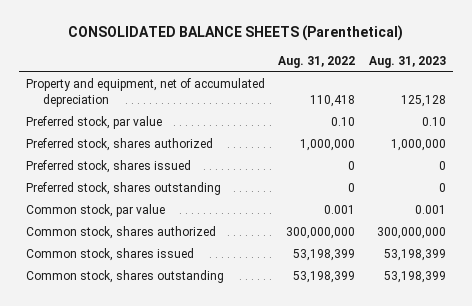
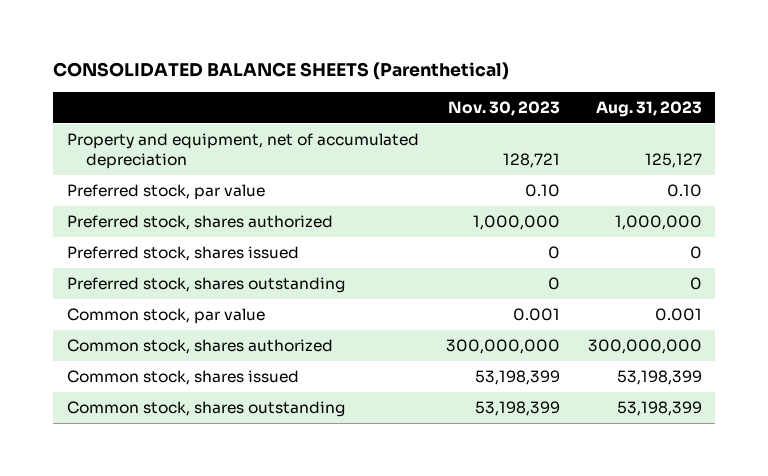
[278,55,356,68] Aug. 31, 2022 -> none
none -> [448,100,561,116] Nov. 30, 2023
[401,94,447,107] 125,128 -> [644,152,702,168] 125,127

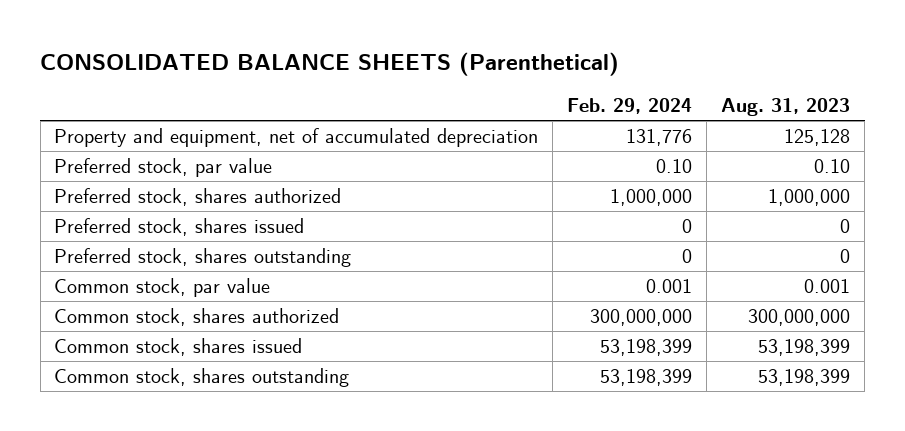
[448,100,561,116] Nov. 30, 2023 -> none
none -> [567,97,693,114] Feb. 29, 2024
[644,152,702,168] 125,127 -> [784,128,851,146] 125,128

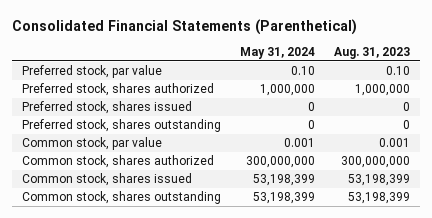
[40,52,620,77] CONSOLIDATED BALANCE SHEETS (Parenthetical) -> [12,18,358,35] Consolidated Financial Statements (Parenthetical)
[567,97,693,114] Feb. 29, 2024 -> none
none -> [239,46,315,59] May 31, 2024
[54,127,539,147] Property and equipment, net of accumulated depreciation -> none

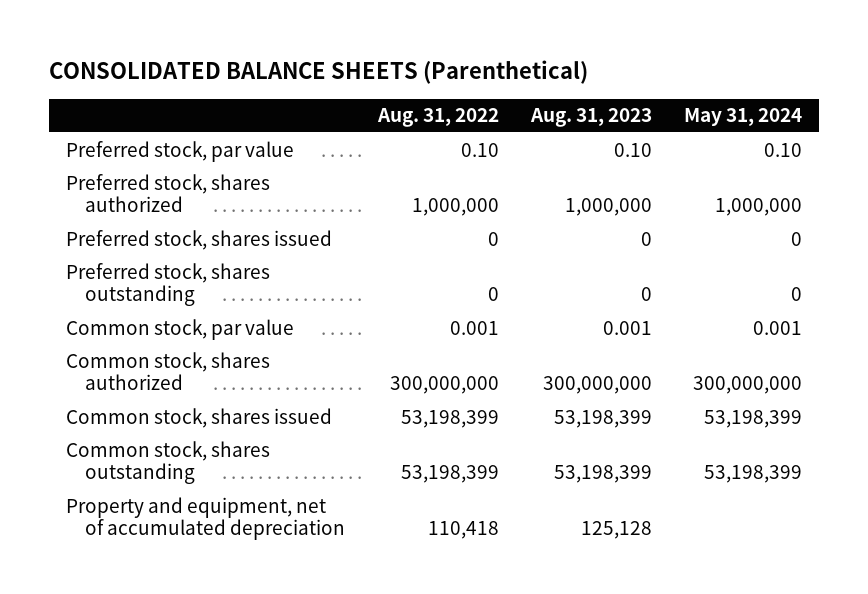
[12,18,358,35] Consolidated Financial Statements (Parenthetical) -> [49,60,589,85] CONSOLIDATED BALANCE SHEETS (Parenthetical)
none -> [376,108,499,128] Aug. 31, 2022
none -> [65,496,346,541] Property and equipment, net of accumulated depreciation

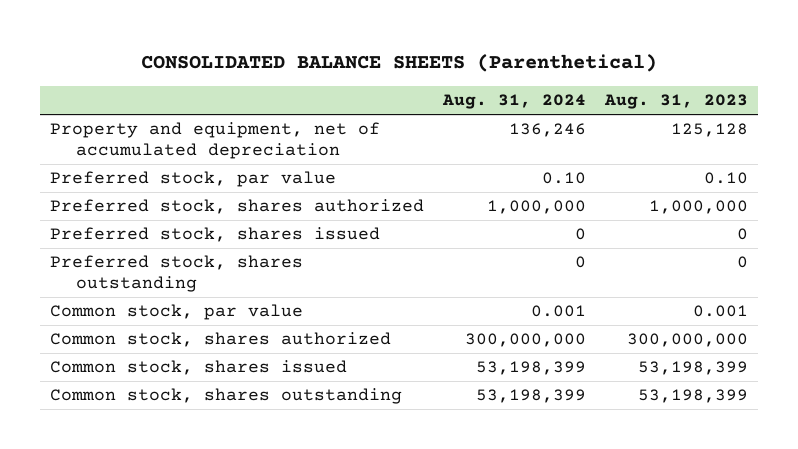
[376,108,499,128] Aug. 31, 2022 -> none
[684,108,803,127] May 31, 2024 -> none
none -> [442,94,587,110] Aug. 31, 2024
[65,496,346,541] Property and equipment, net of accumulated depreciation -> [49,122,380,160] Property and equipment, net of accumulated depreciation

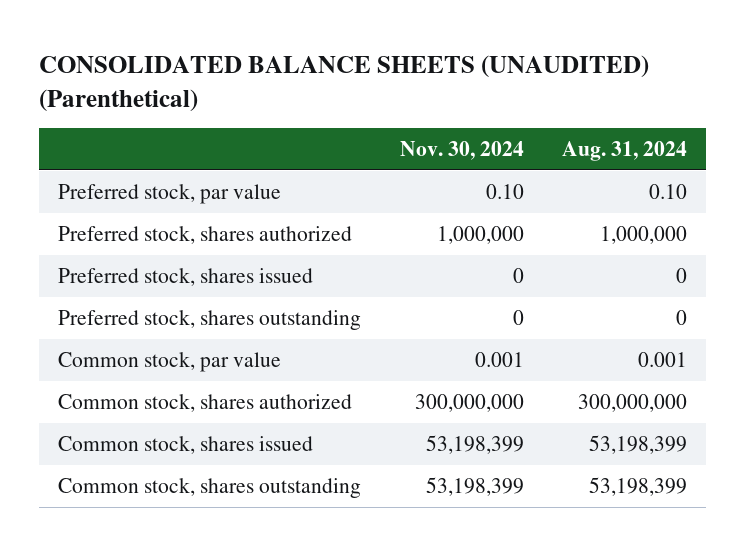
[141,54,658,73] CONSOLIDATED BALANCE SHEETS (Parenthetical) -> [39,54,650,112] CONSOLIDATED BALANCE SHEETS (UNAUDITED) (Parenthetical)
[604,94,749,110] Aug. 31, 2023 -> none
none -> [399,141,524,161] Nov. 30, 2024
[49,122,380,160] Property and equipment, net of accumulated depreciation -> none

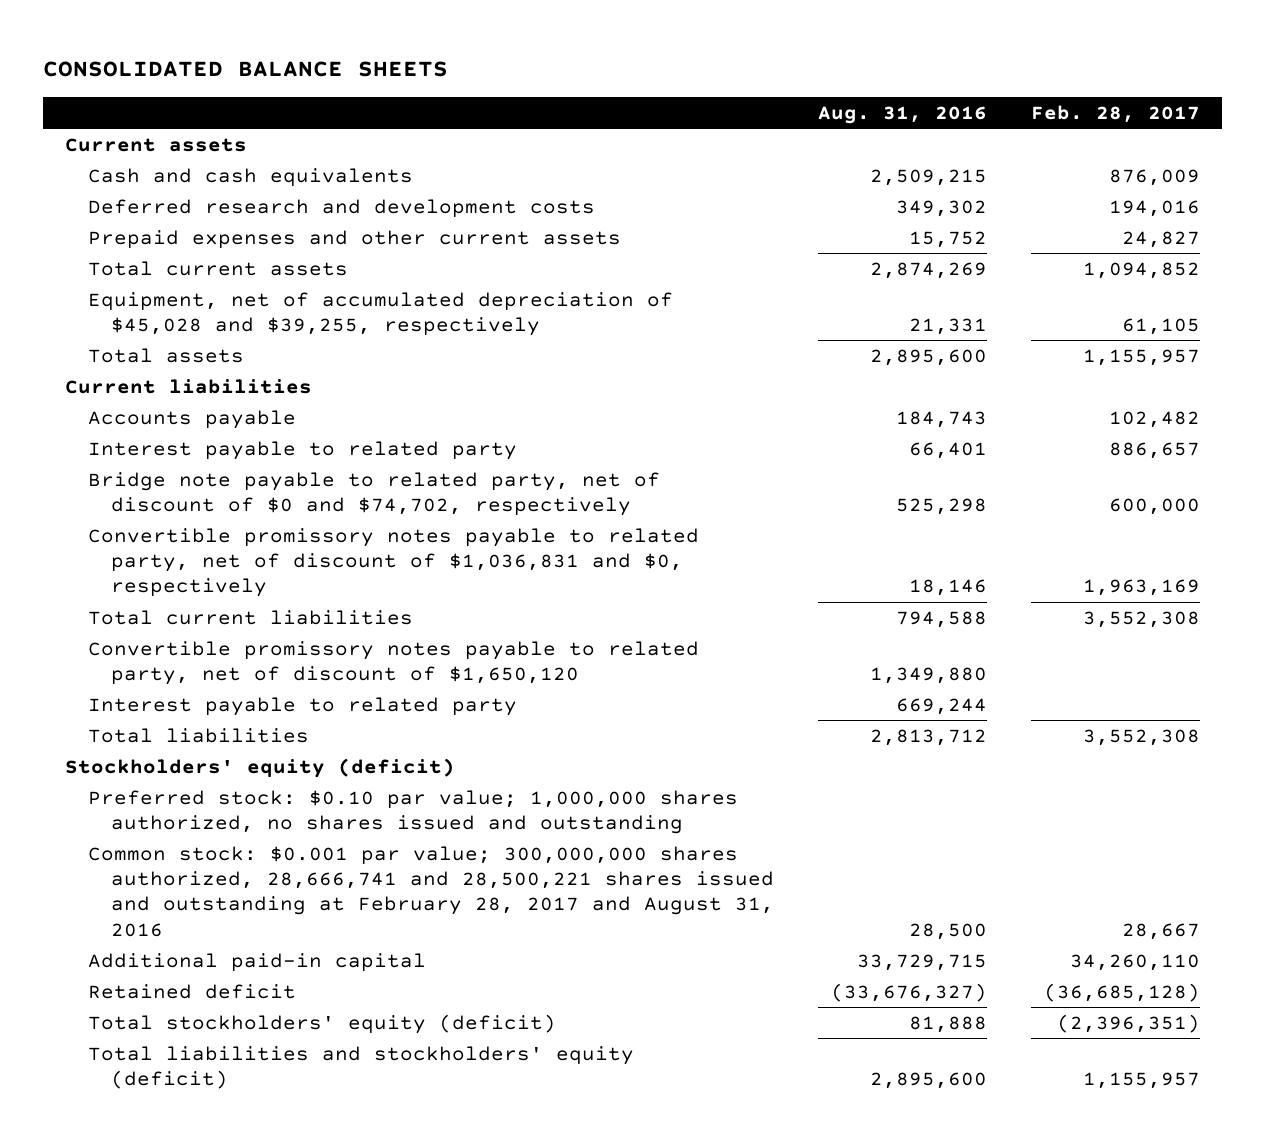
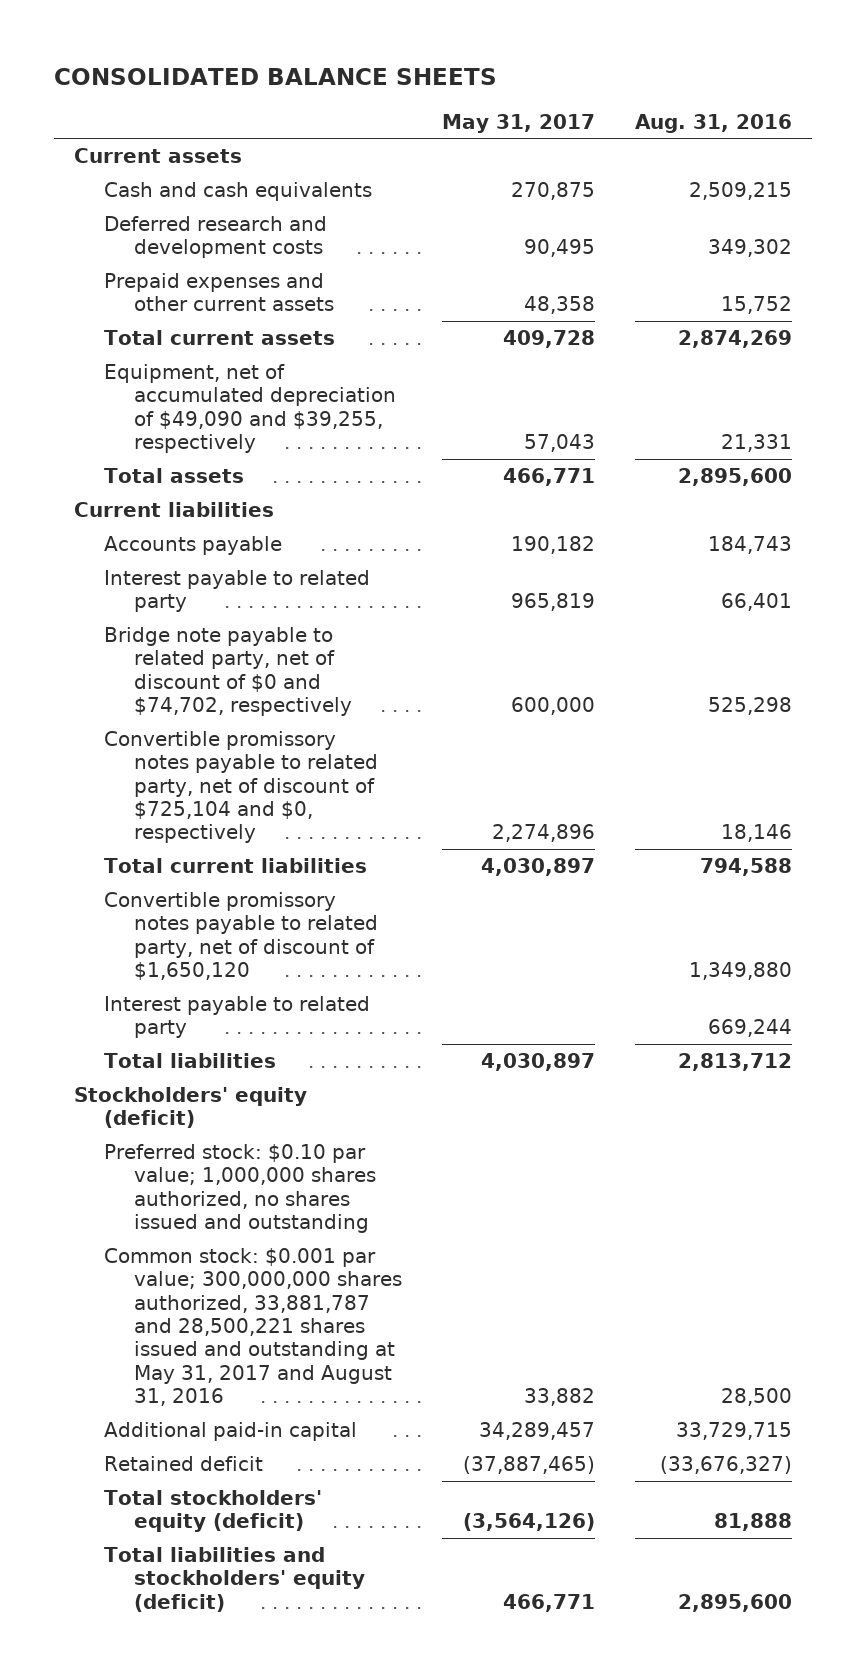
[1031,105,1201,124] Feb. 28, 2017 -> none
none -> [441,113,595,133] May 31, 2017
[88,291,674,337] Equipment, net of accumulated depreciation of $45,028 and $39,255, respectively -> [103,364,396,454] Equipment, net of accumulated depreciation of $49,090 and $39,255, respectively
[88,527,700,598] Convertible promissory notes payable to related party, net of discount of $1,036,831 and $0, respectively -> [103,731,378,844] Convertible promissory notes payable to related party, net of discount of $725,104 and $0, respectively
[88,845,775,937] Common stock: $0.001 par value; 300,000,000 shares authorized, 28,666,741 and 28,500,221 shares issued and outstanding at February 28, 2017 and August 31, 2016 -> [103,1248,402,1407] Common stock: $0.001 par value; 300,000,000 shares authorized, 33,881,787 and 28,500,221 shares issued and outstanding at May 31, 2017 and August 31, 2016

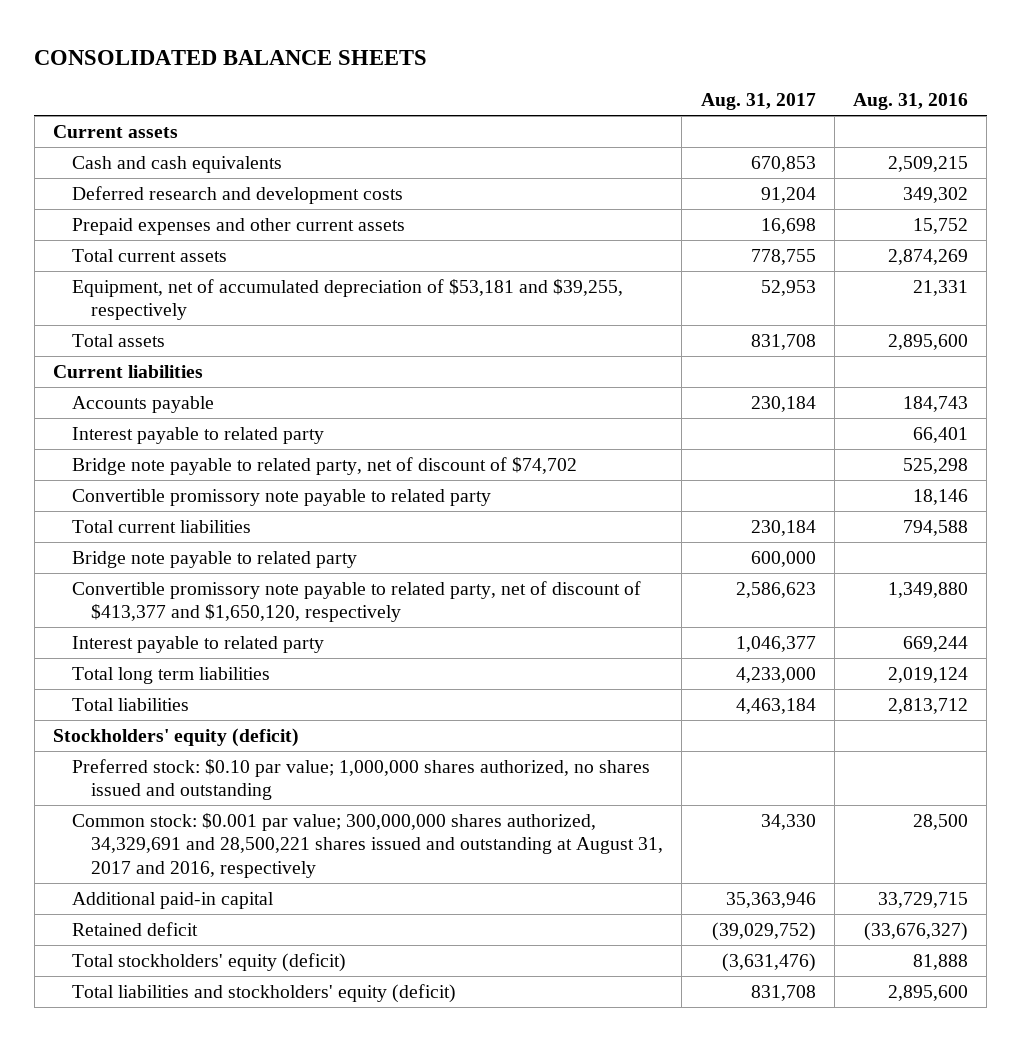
[441,113,595,133] May 31, 2017 -> none
none -> [700,93,816,111] Aug. 31, 2017
[103,364,396,454] Equipment, net of accumulated depreciation of $49,090 and $39,255, respectively -> [72,278,624,321] Equipment, net of accumulated depreciation of $53,181 and $39,255, respectively
[103,627,352,717] Bridge note payable to related party, net of discount of $0 and $74,702, respectively -> [72,456,578,475] Bridge note payable to related party, net of discount of $74,702
[103,731,378,844] Convertible promissory notes payable to related party, net of discount of $725,104 and $0, respectively -> [72,488,492,506] Convertible promissory note payable to related party
none -> [72,550,358,568] Bridge note payable to related party
[103,892,378,981] Convertible promissory notes payable to related party, net of discount of $1,650,120 -> [72,580,642,623] Convertible promissory note payable to related party, net of discount of $413,377 and $1,650,120, respectively
none -> [72,666,271,684] Total long term liabilities
[103,1248,402,1407] Common stock: $0.001 par value; 300,000,000 shares authorized, 33,881,787 and 28,500,221 shares issued and outstanding at May 31, 2017 and August 31, 2016 -> [72,812,664,878] Common stock: $0.001 par value; 300,000,000 shares authorized, 34,329,691 and 28,500,221 shares issued and outstanding at August 31, 2017 and 2016, respectively

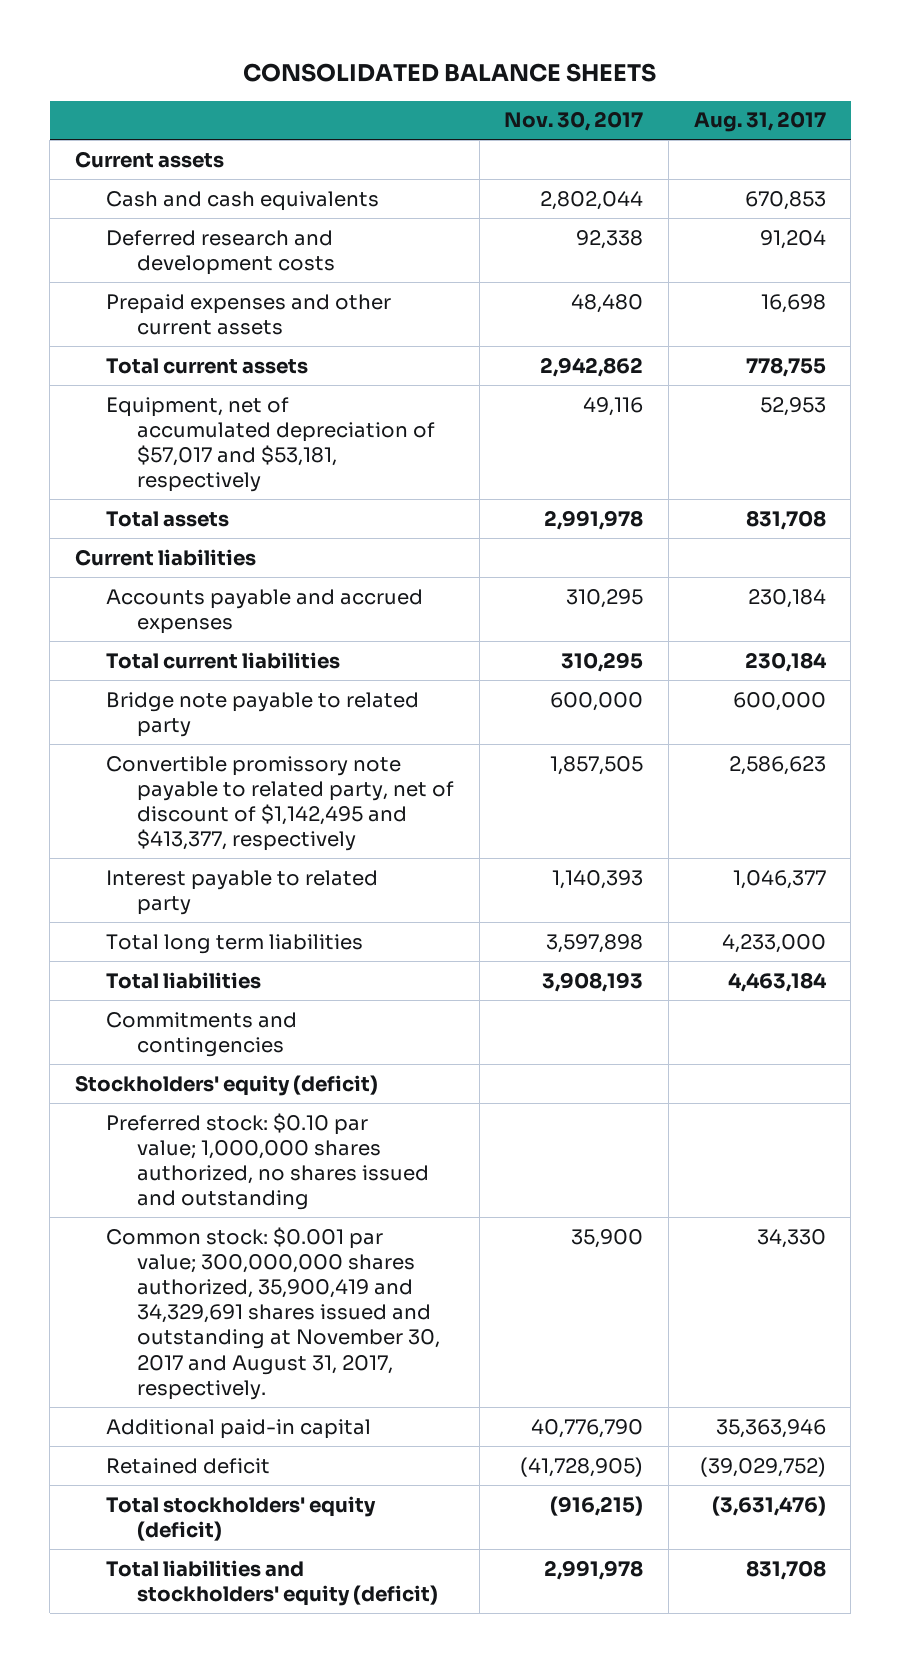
[853,93,969,111] Aug. 31, 2016 -> none
none -> [504,111,644,132] Nov. 30, 2017
[72,278,624,321] Equipment, net of accumulated depreciation of $53,181 and $39,255, respectively -> [105,396,436,493] Equipment, net of accumulated depreciation of $57,017 and $53,181, respectively
[72,426,325,444] Interest payable to related party -> none
[72,456,578,475] Bridge note payable to related party, net of discount of $74,702 -> none
[72,488,492,506] Convertible promissory note payable to related party -> none
[72,395,215,413] Accounts payable -> [105,588,423,634] Accounts payable and accrued expenses
[72,580,642,623] Convertible promissory note payable to related party, net of discount of $413,377 and $1,650,120, respectively -> [105,755,455,852] Convertible promissory note payable to related party, net of discount of $1,142,495 and $413,377, respectively
none -> [105,1011,297,1057] Commitments and contingencies
[72,812,664,878] Common stock: $0.001 par value; 300,000,000 shares authorized, 34,329,691 and 28,500,221 shares issued and outstanding at August 31, 2017 and 2016, respectively -> [105,1226,441,1400] Common stock: $0.001 par value; 300,000,000 shares authorized, 35,900,419 and 34,329,691 shares issued and outstanding at November 30, 2017 and August 31, 2017, respectively.

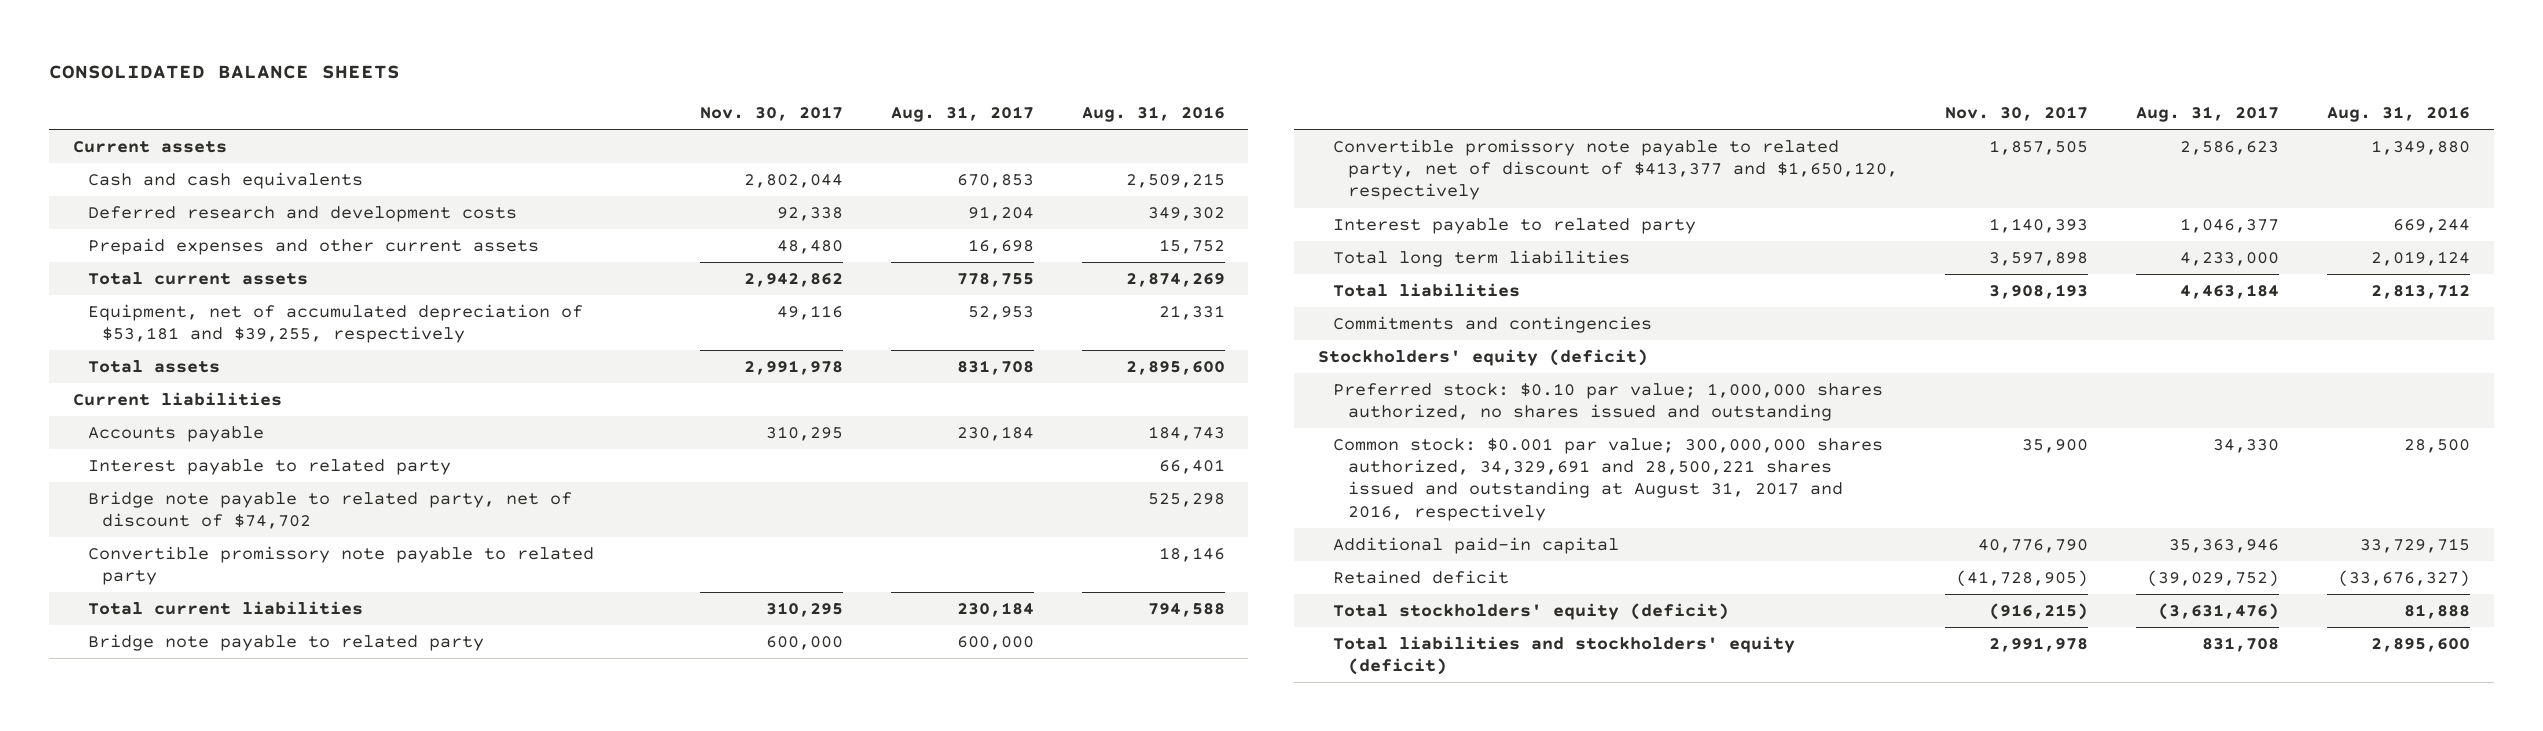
none -> [1081,105,1225,122] Aug. 31, 2016
[105,396,436,493] Equipment, net of accumulated depreciation of $57,017 and $53,181, respectively -> [87,303,583,344] Equipment, net of accumulated depreciation of $53,181 and $39,255, respectively
[105,588,423,634] Accounts payable and accrued expenses -> [87,425,264,442] Accounts payable
none -> [87,458,451,475] Interest payable to related party
none -> [87,490,572,530] Bridge note payable to related party, net of discount of $74,702
none -> [87,545,594,586] Convertible promissory note payable to related party
[105,755,455,852] Convertible promissory note payable to related party, net of discount of $1,142,495 and $413,377, respectively -> [1332,138,1898,201] Convertible promissory note payable to related party, net of discount of $413,377 and $1,650,120, respectively
[105,1226,441,1400] Common stock: $0.001 par value; 300,000,000 shares authorized, 35,900,419 and 34,329,691 shares issued and outstanding at November 30, 2017 and August 31, 2017, respectively. -> [1332,437,1883,521] Common stock: $0.001 par value; 300,000,000 shares authorized, 34,329,691 and 28,500,221 shares issued and outstanding at August 31, 2017 and 2016, respectively

